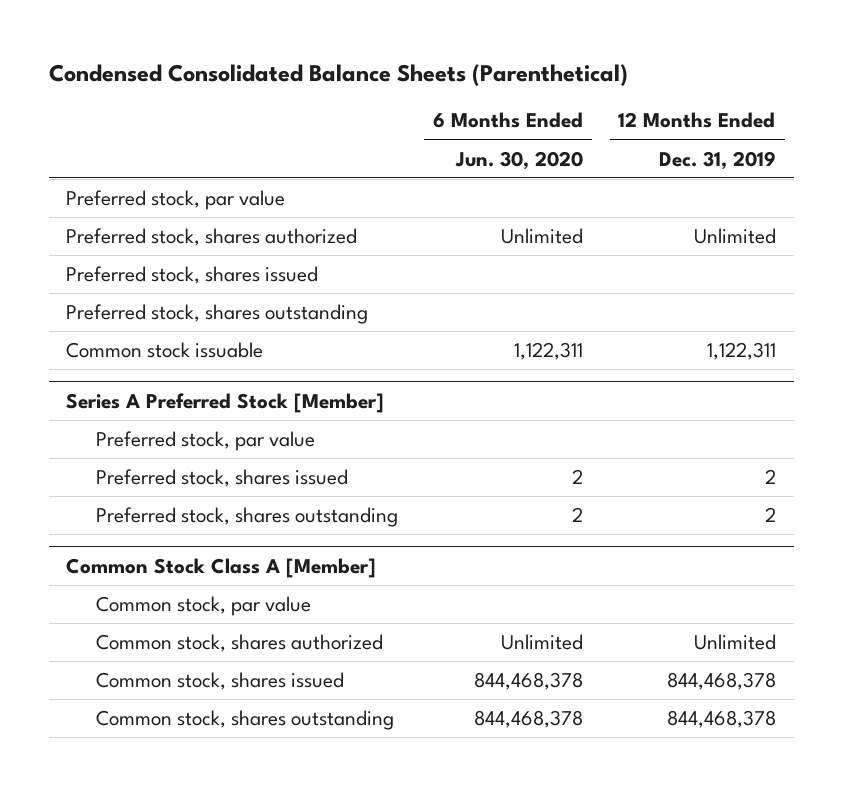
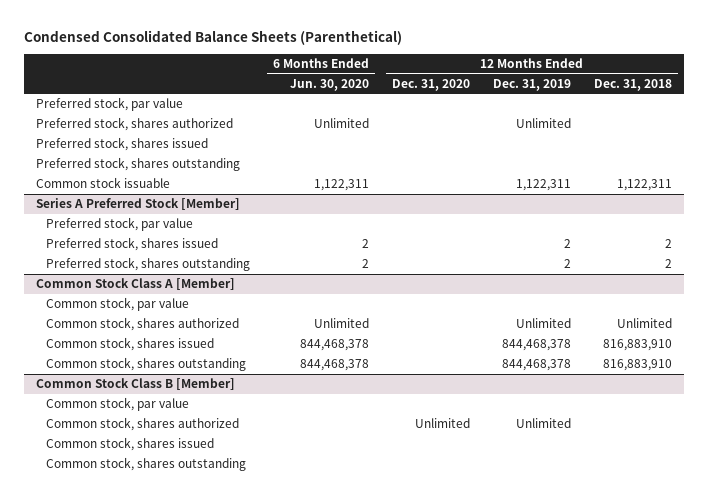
none -> [392,78,471,91] Dec. 31, 2020
none -> [594,78,673,91] Dec. 31, 2018
none -> [35,378,235,391] Common Stock Class B [Member]
none -> [46,397,190,412] Common stock, par value
none -> [46,417,240,432] Common stock, shares authorized
none -> [46,437,215,452] Common stock, shares issued
none -> [46,457,247,472] Common stock, shares outstanding

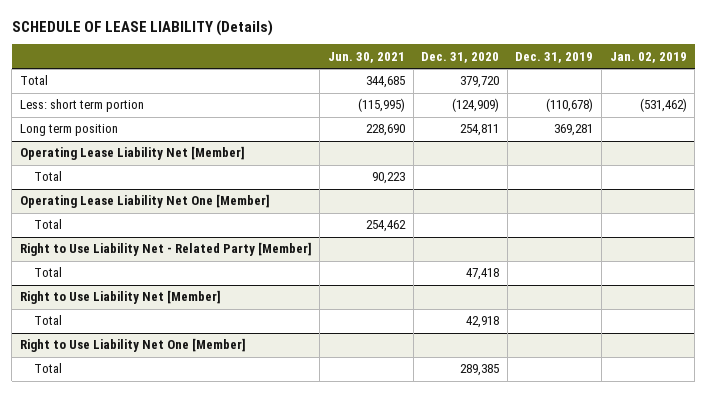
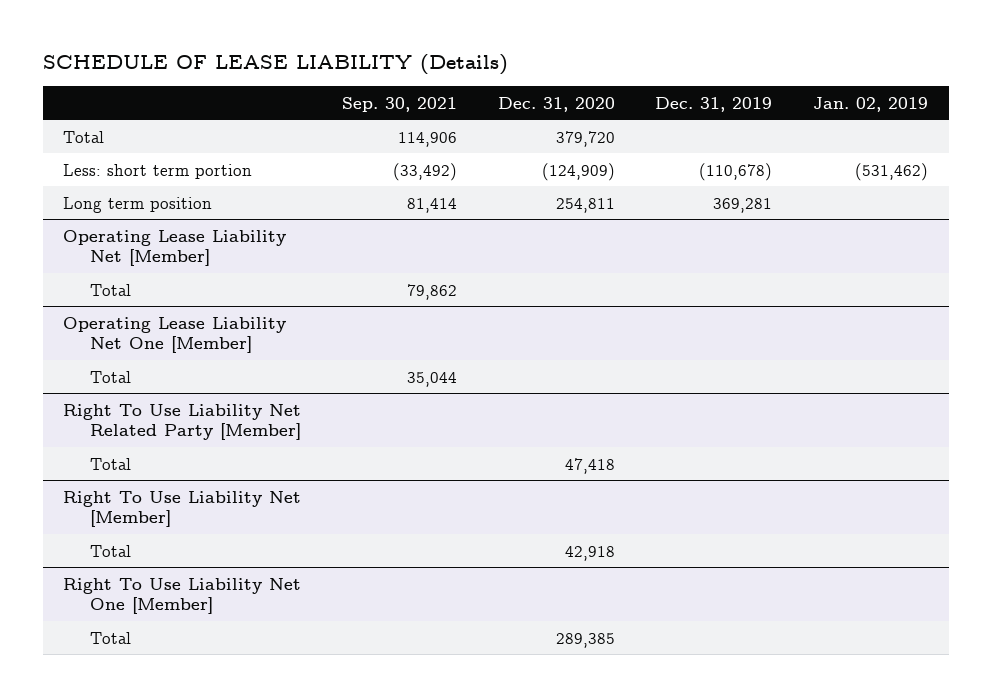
[327,51,405,63] Jun. 30, 2021 -> none
none -> [341,96,457,112] Sep. 30, 2021
[19,242,312,257] Right to Use Liability Net - Related Party [Member] -> [63,403,302,440] Right To Use Liability Net Related Party [Member]
[19,290,221,305] Right to Use Liability Net [Member] -> [63,490,302,527] Right To Use Liability Net [Member]
[19,338,246,353] Right to Use Liability Net One [Member] -> [63,577,302,614] Right To Use Liability Net One [Member]

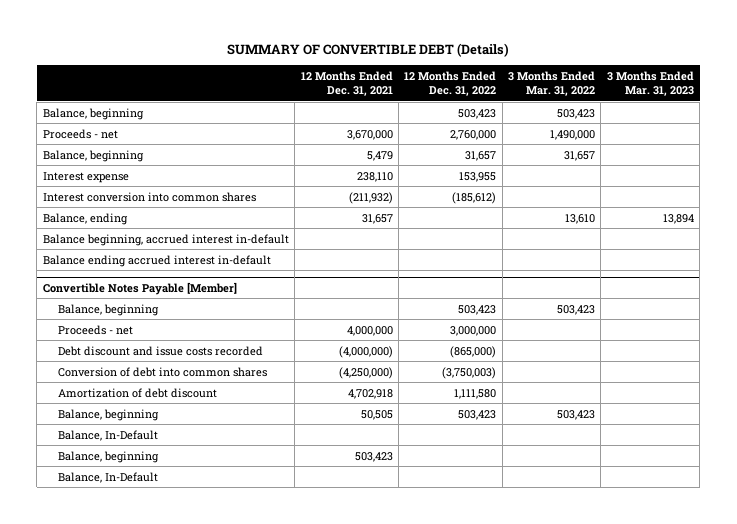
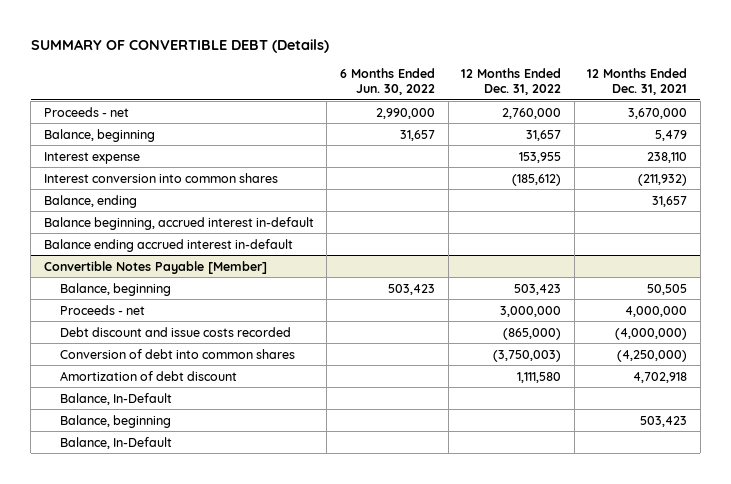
[508,70,596,97] 3 Months Ended Mar. 31, 2022 -> none
[606,70,694,97] 3 Months Ended Mar. 31, 2023 -> none
none -> [339,68,435,95] 6 Months Ended Jun. 30, 2022
[42,107,144,120] Balance, beginning -> none
[57,303,159,316] Balance, beginning -> none
[57,408,159,421] Balance, beginning -> [59,282,171,296] Balance, beginning

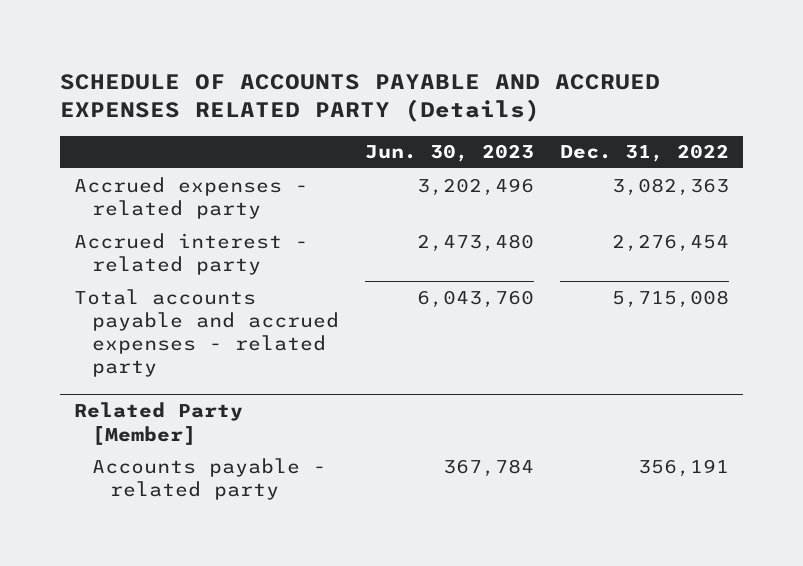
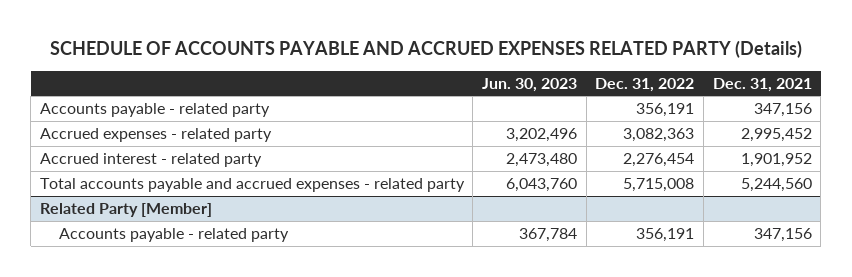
none -> [712,77,812,92] Dec. 31, 2021
none -> [39,102,270,117] Accounts payable - related party

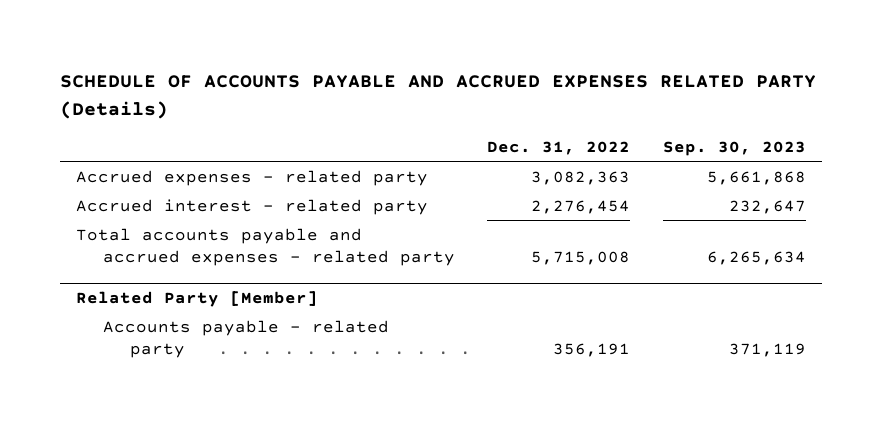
[482,77,578,92] Jun. 30, 2023 -> none
[712,77,812,92] Dec. 31, 2021 -> none
none -> [662,140,806,156] Sep. 30, 2023
[39,102,270,117] Accounts payable - related party -> none

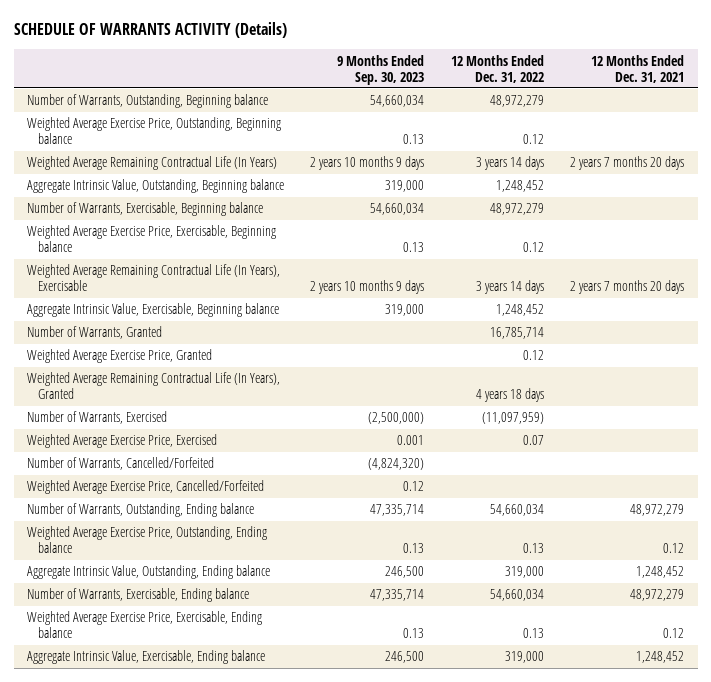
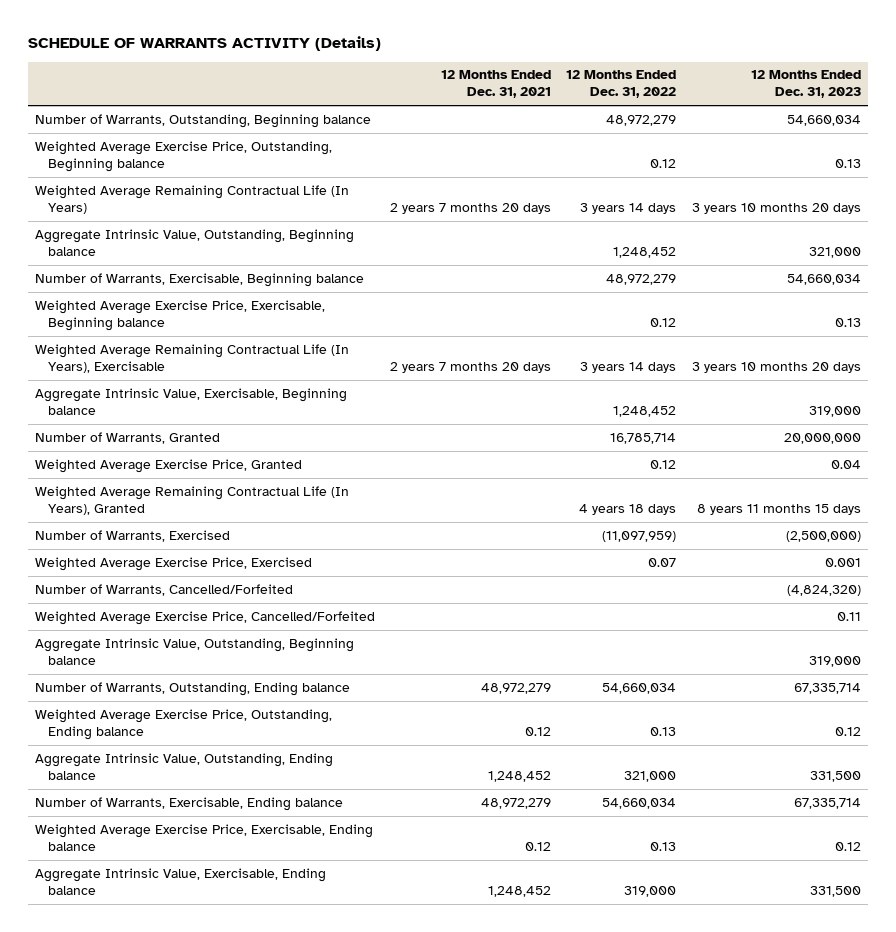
[337,54,425,85] 9 Months Ended Sep. 30, 2023 -> none
none -> [750,70,861,99] 12 Months Ended Dec. 31, 2023
none -> [35,637,355,665] Aggregate Intrinsic Value, Outstanding, Beginning balance
[504,566,544,579] 319,000 -> [624,770,677,782] 321,000

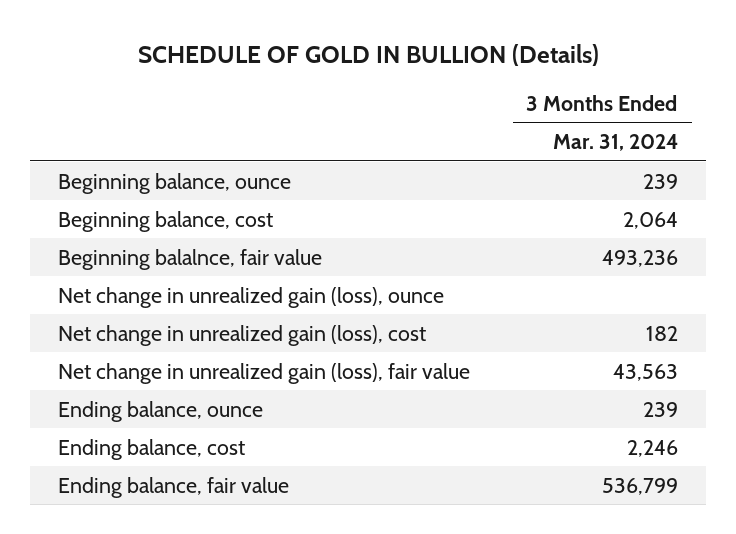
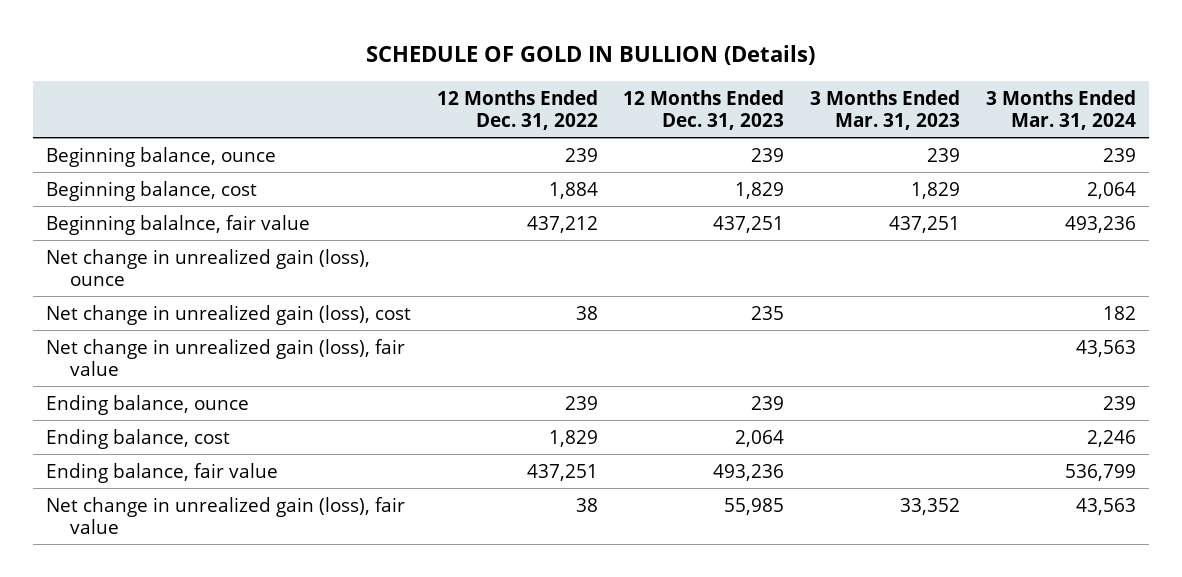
none -> [436,89,598,131] 12 Months Ended Dec. 31, 2022
none -> [623,89,785,131] 12 Months Ended Dec. 31, 2023
none -> [810,89,961,131] 3 Months Ended Mar. 31, 2023
none -> [45,496,405,535] Net change in unrealized gain (loss), fair value

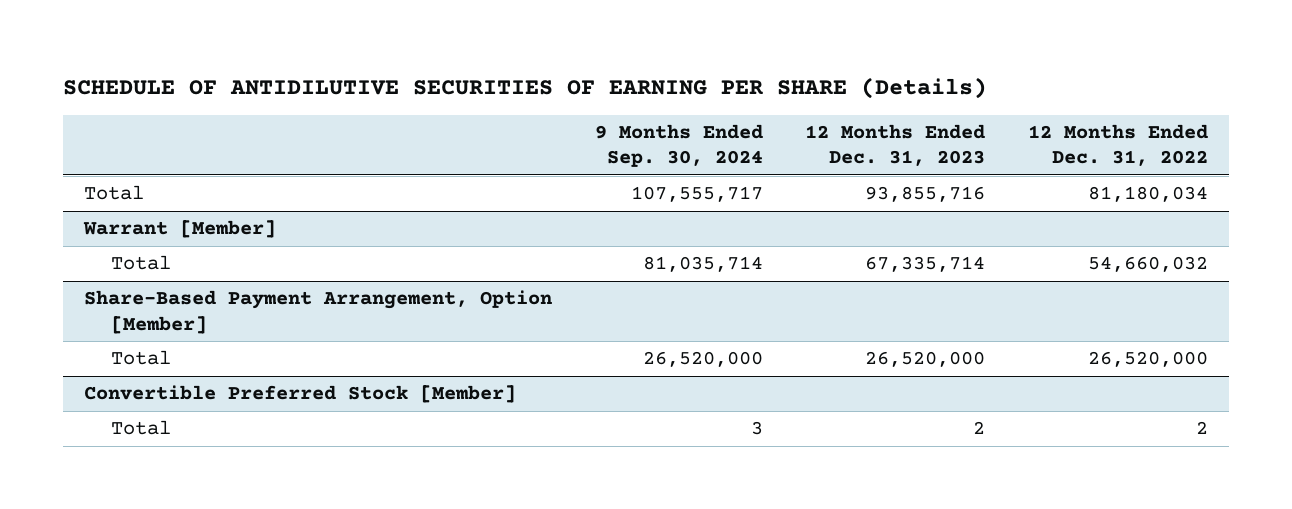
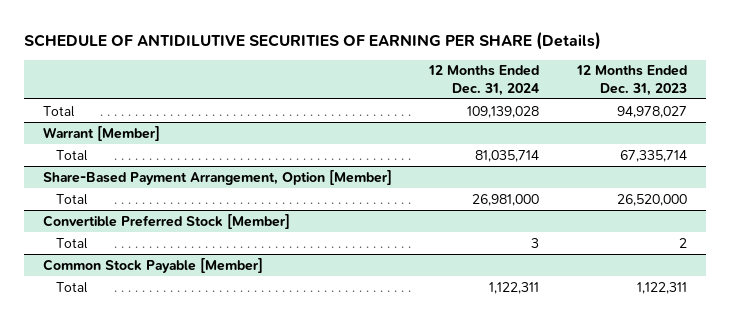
[594,123,763,168] 9 Months Ended Sep. 30, 2024 -> none
[1027,123,1208,167] 12 Months Ended Dec. 31, 2022 -> none
none -> [428,65,540,96] 12 Months Ended Dec. 31, 2024
[865,186,986,203] 93,855,716 -> [617,105,688,118] 94,978,027
none -> [42,257,263,273] Common Stock Payable [Member]
none -> [56,281,89,293] Total

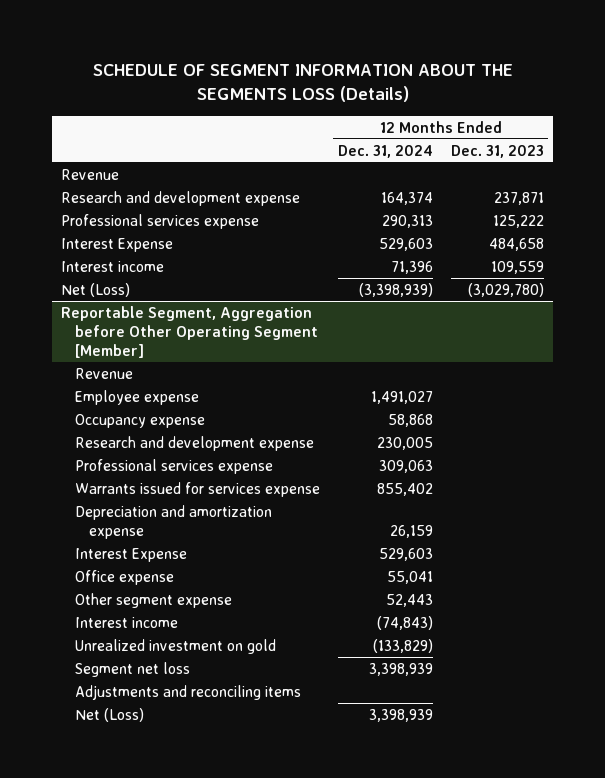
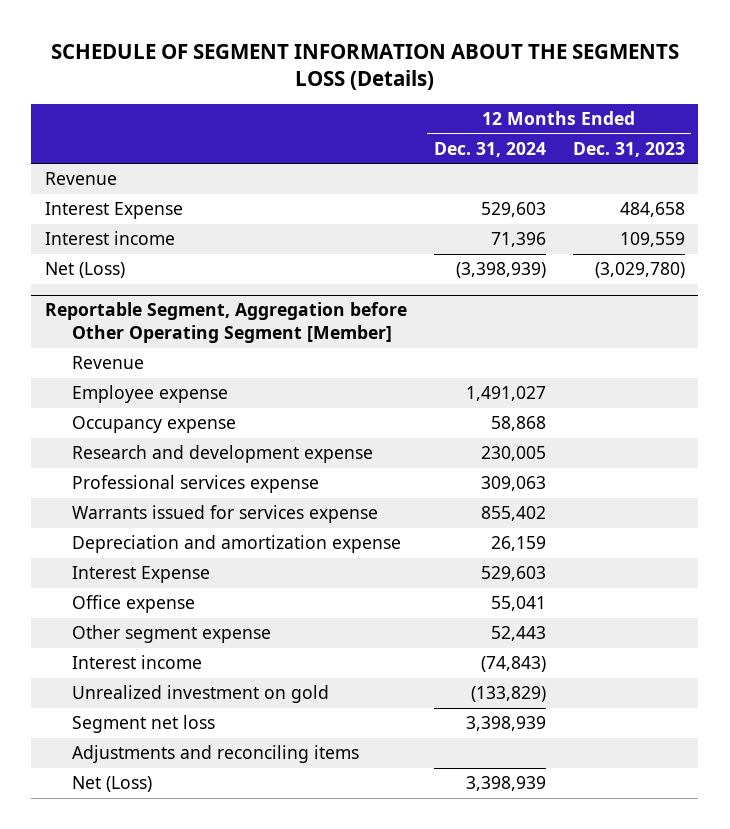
[61,190,301,206] Research and development expense -> none
[61,213,260,229] Professional services expense -> none

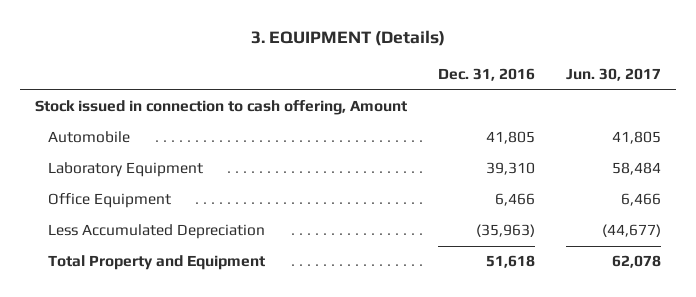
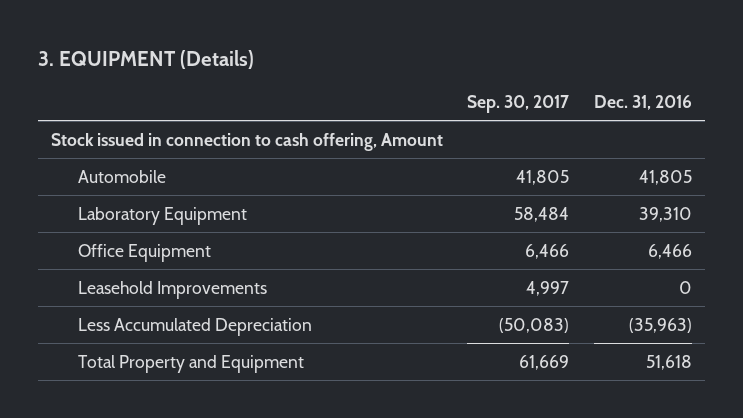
[565,68,661,82] Jun. 30, 2017 -> none
none -> [467,94,570,113] Sep. 30, 2017
none -> [77,280,267,299] Leasehold Improvements

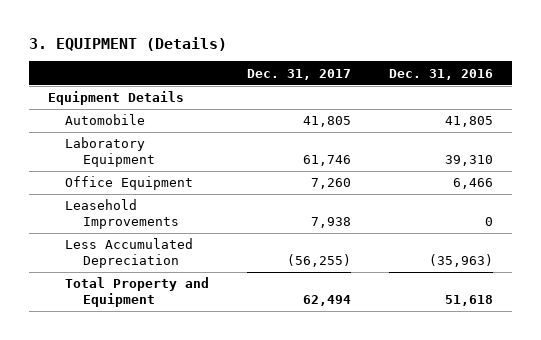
[467,94,570,113] Sep. 30, 2017 -> none
none -> [247,68,352,80] Dec. 31, 2017
[50,132,443,151] Stock issued in connection to cash offering, Amount -> [47,91,184,106] Equipment Details

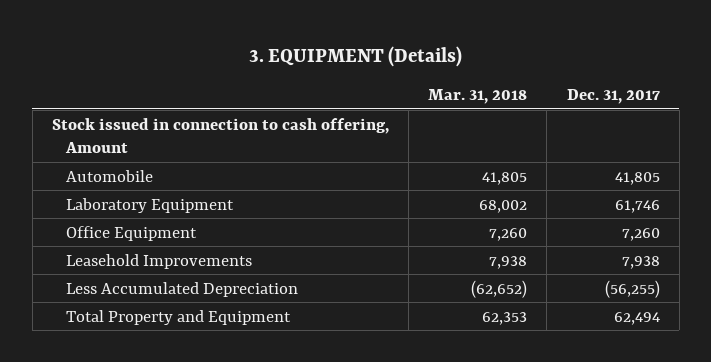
[389,68,494,80] Dec. 31, 2016 -> none
none -> [428,89,528,105] Mar. 31, 2018
[47,91,184,106] Equipment Details -> [51,117,389,154] Stock issued in connection to cash offering, Amount

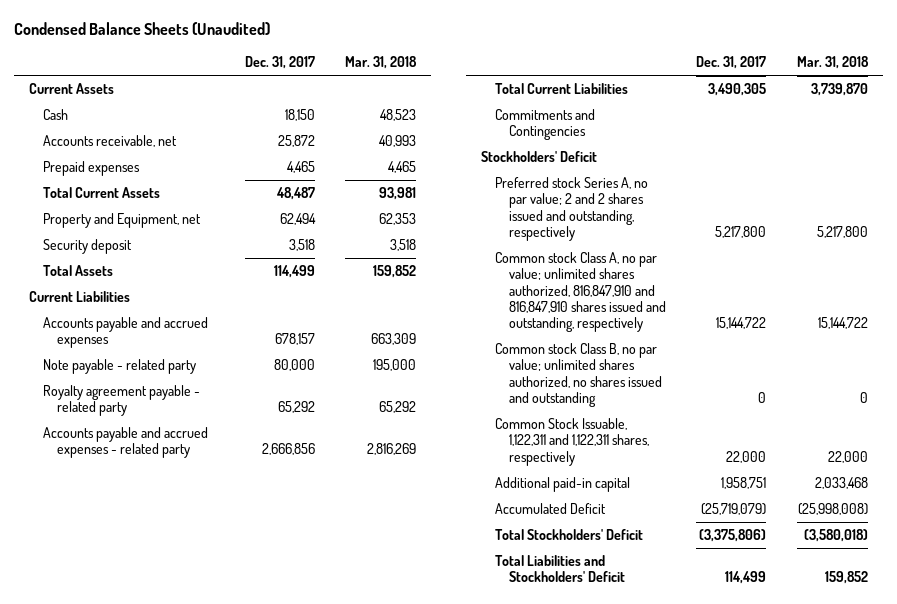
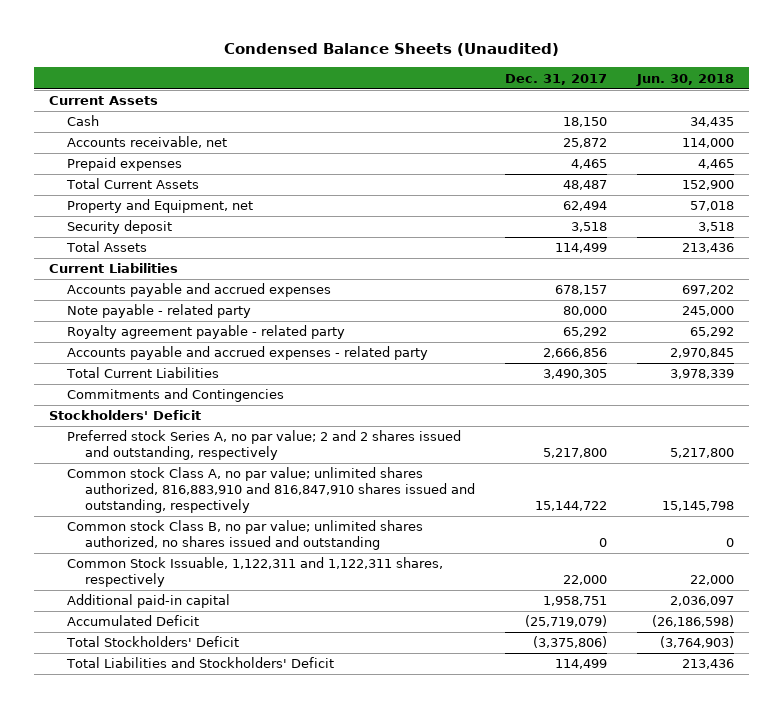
[344,56,417,70] Mar. 31, 2018 -> none
none -> [636,73,735,86] Jun. 30, 2018
[495,252,666,333] Common stock Class A, no par value; unlimited shares authorized, 816,847,910 and 816,847,910 shares issued and outstanding, respectively -> [67,467,476,513] Common stock Class A, no par value; unlimited shares authorized, 816,883,910 and 816,847,910 shares issued and outstanding, respectively

